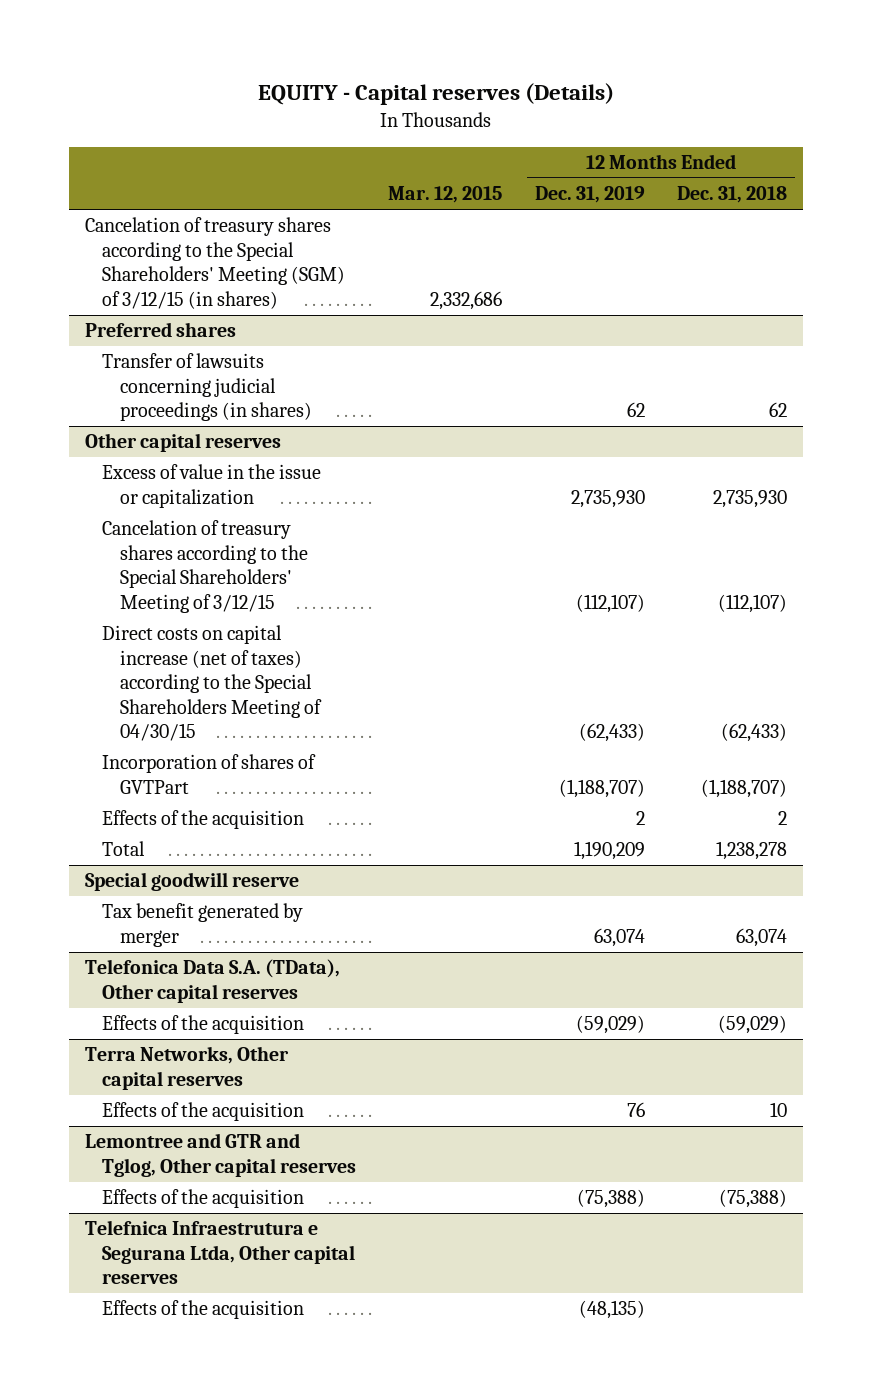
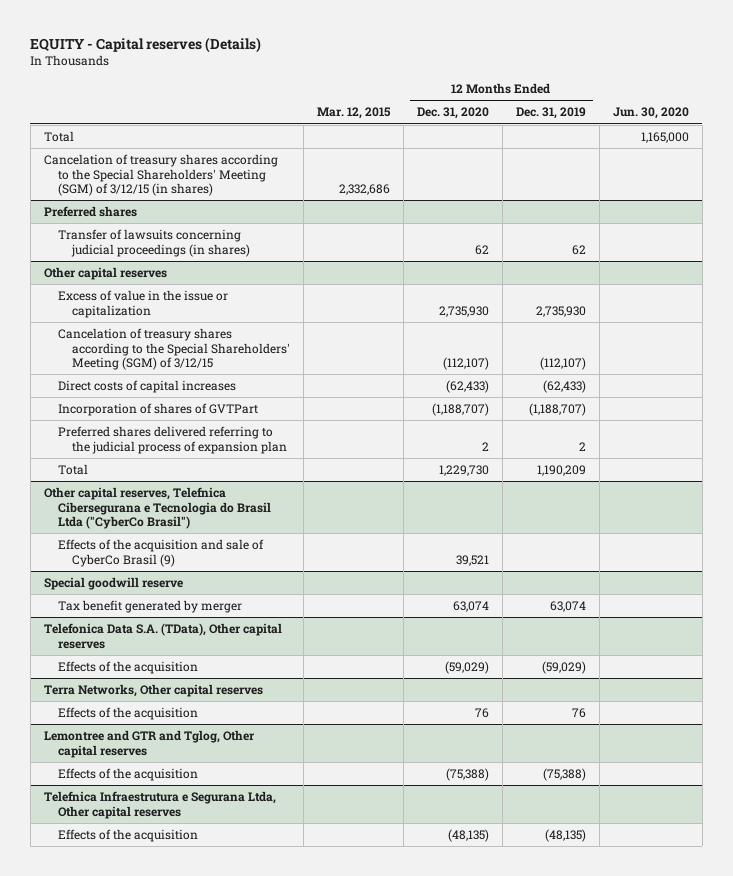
[676,186,787,204] Dec. 31, 2018 -> none
none -> [416,107,489,120] Dec. 31, 2020
none -> [612,107,689,120] Jun. 30, 2020
none -> [43,130,74,142] Total
[102,520,309,613] Cancelation of treasury shares according to the Special Shareholders' Meeting of 3/12/15 -> [57,327,290,371] Cancelation of treasury shares according to the Special Shareholders' Meeting (SGM) of 3/12/15
[102,625,323,742] Direct costs on capital increase (net of taxes) according to the Special Shareholders Meeting of 04/30/15 -> [57,379,236,393] Direct costs of capital increases
[102,810,305,830] Effects of the acquisition -> none
none -> [57,425,287,454] Preferred shares delivered referring to the judicial process of expansion plan
none -> [43,486,271,530] Other capital reserves, Telefnica Cibersegurana e Tecnologia do Brasil Ltda ("CyberCo Brasil")
none -> [57,538,264,567] Effects of the acquisition and sale of CyberCo Brasil (9)

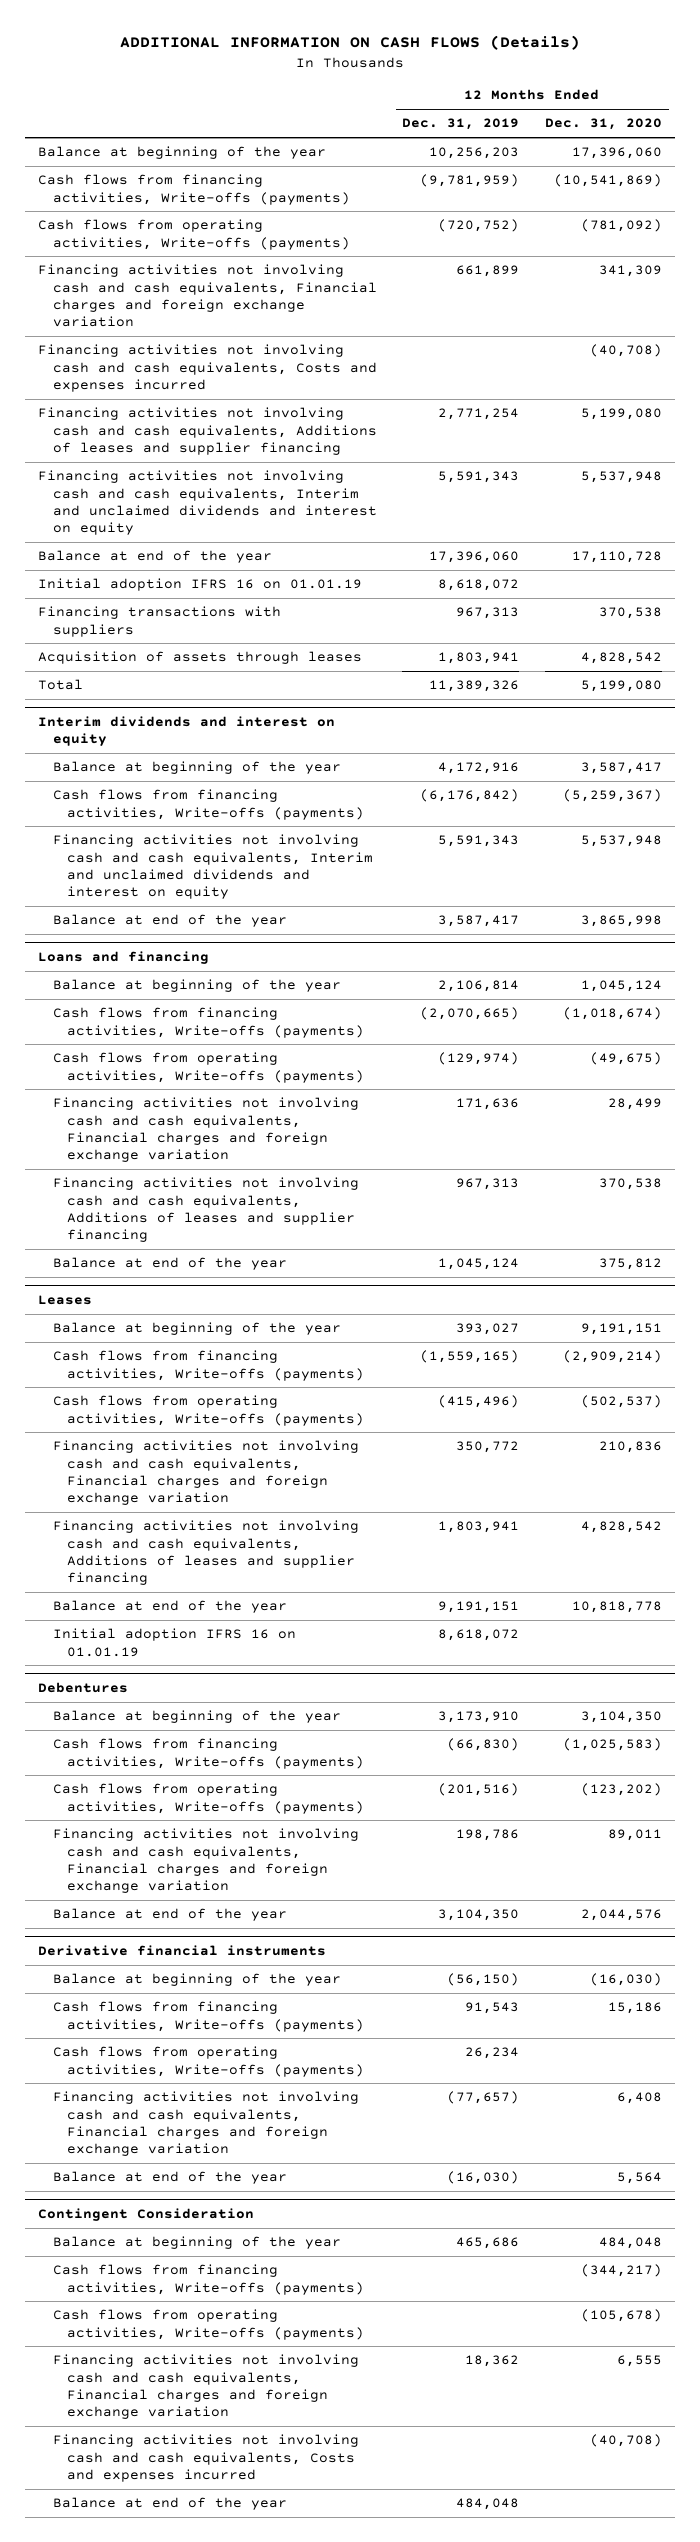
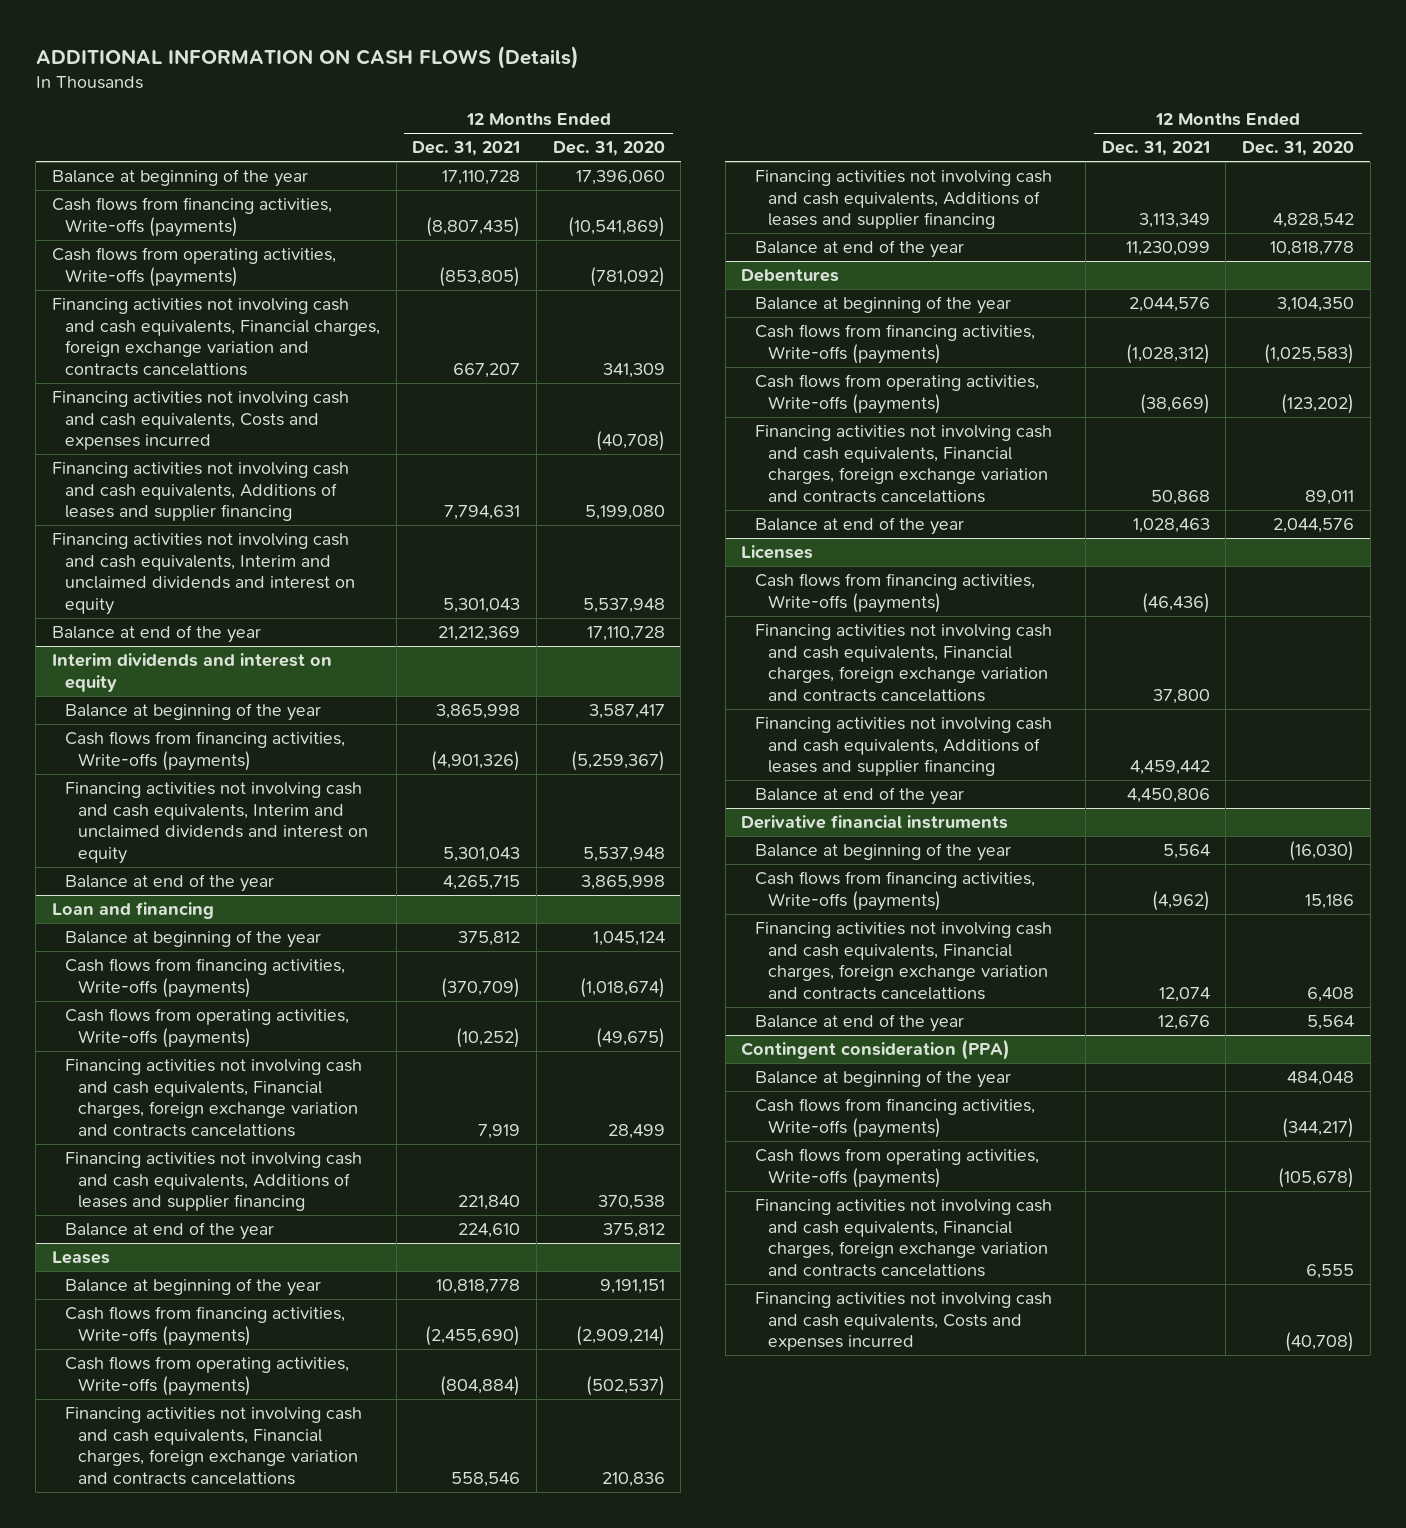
[402,118,520,131] Dec. 31, 2019 -> none
none -> [412,141,521,157] Dec. 31, 2021
[37,264,377,328] Financing activities not involving cash and cash equivalents, Financial charges and foreign exchange variation -> [52,298,381,377] Financing activities not involving cash and cash equivalents, Financial charges, foreign exchange variation and contracts cancelattions
[37,578,362,592] Initial adoption IFRS 16 on 01.01.19 -> none
[37,606,281,637] Financing transactions with suppliers -> none
[37,651,362,665] Acquisition of assets through leases -> none
[37,679,83,691] Total -> none
[37,950,209,964] Loans and financing -> [52,902,215,920] Loan and financing
[52,1097,359,1163] Financing activities not involving cash and cash equivalents, Financial charges and foreign exchange variation -> [65,1059,363,1138] Financing activities not involving cash and cash equivalents, Financial charges, foreign exchange variation and contracts cancelattions
[52,1440,359,1506] Financing activities not involving cash and cash equivalents, Financial charges and foreign exchange variation -> [65,1407,363,1486] Financing activities not involving cash and cash equivalents, Financial charges, foreign exchange variation and contracts cancelattions
[52,1628,296,1657] Initial adoption IFRS 16 on 01.01.19 -> none
[52,1828,359,1894] Financing activities not involving cash and cash equivalents, Financial charges and foreign exchange variation -> [754,425,1052,504] Financing activities not involving cash and cash equivalents, Financial charges, foreign exchange variation and contracts cancelattions
none -> [741,545,814,560] Licenses
none -> [754,573,1035,613] Cash flows from financing activities, Write-offs (payments)
none -> [754,624,1052,703] Financing activities not involving cash and cash equivalents, Financial charges, foreign exchange variation and contracts cancelattions
none -> [754,717,1052,777] Financing activities not involving cash and cash equivalents, Additions of leases and supplier financing
none -> [754,787,964,806] Balance at end of the year
[52,2046,365,2077] Cash flows from operating activities, Write-offs (payments) -> none
[52,2091,359,2157] Financing activities not involving cash and cash equivalents, Financial charges and foreign exchange variation -> [754,922,1052,1001] Financing activities not involving cash and cash equivalents, Financial charges, foreign exchange variation and contracts cancelattions
[37,2207,254,2221] Contingent Consideration -> [741,1039,1011,1061] Contingent consideration (PPA)
[52,2354,359,2420] Financing activities not involving cash and cash equivalents, Financial charges and foreign exchange variation -> [754,1199,1052,1278] Financing activities not involving cash and cash equivalents, Financial charges, foreign exchange variation and contracts cancelattions
[52,2497,287,2511] Balance at end of the year -> none

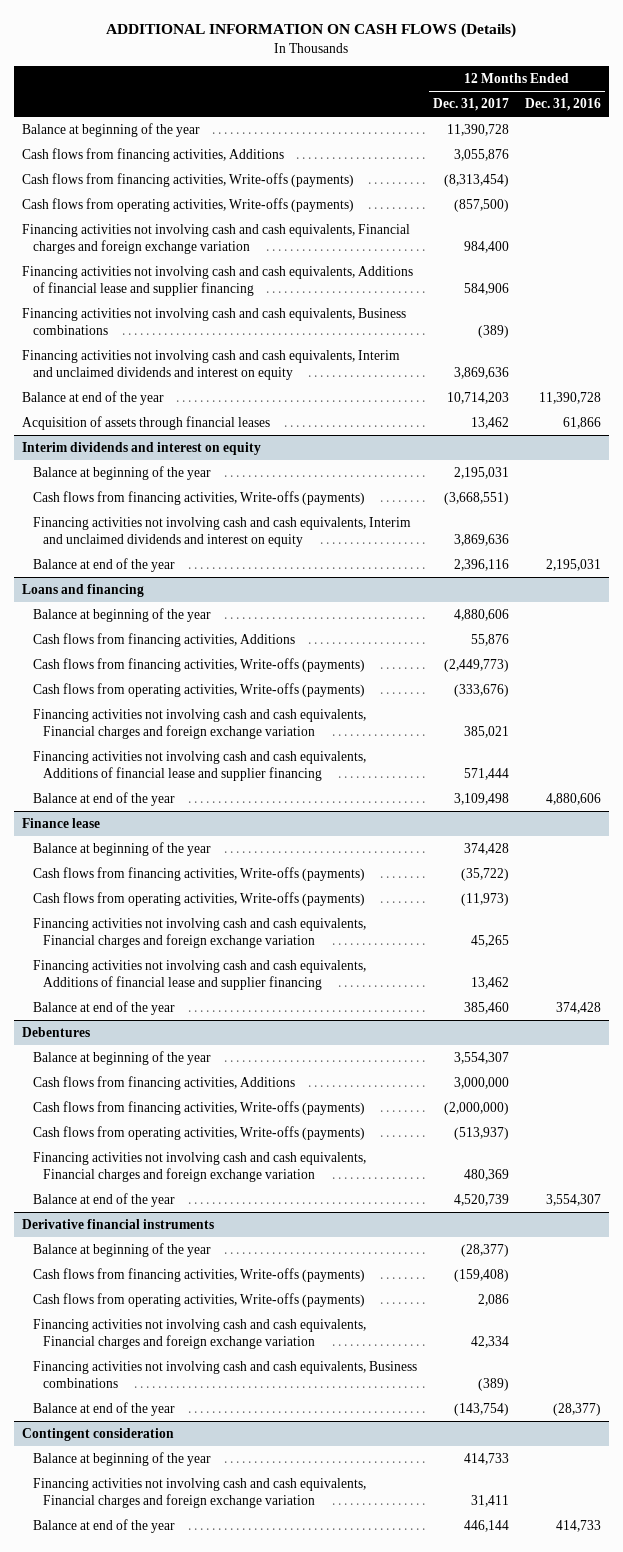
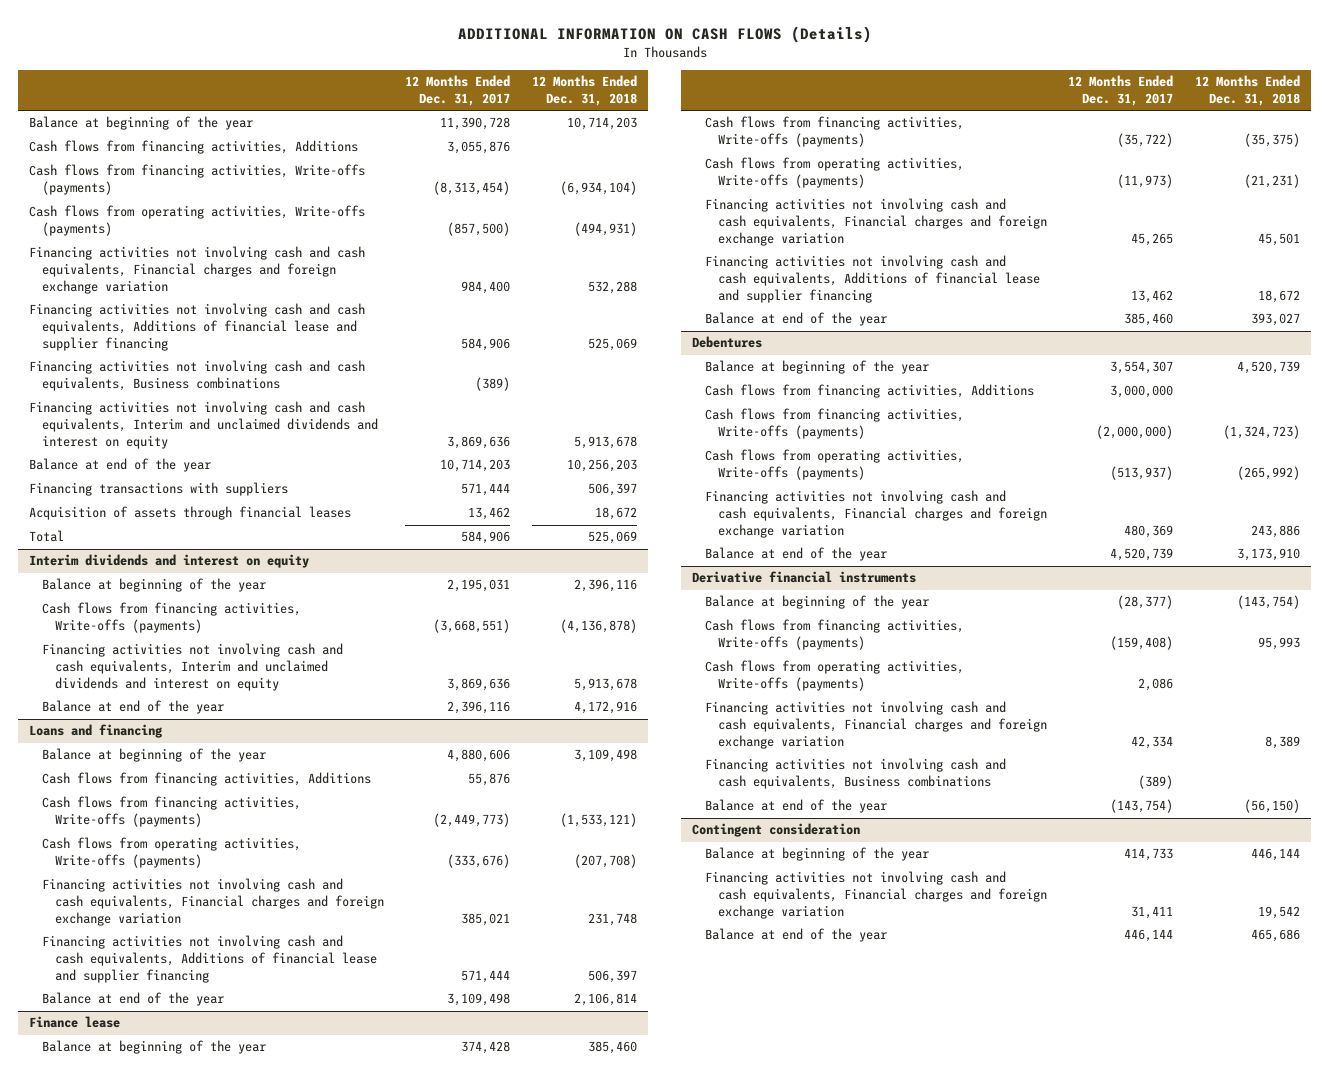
[524,98,601,112] Dec. 31, 2016 -> none
none -> [532,75,638,107] 12 Months Ended Dec. 31, 2018
none -> [29,482,289,497] Financing transactions with suppliers
none -> [29,530,65,543] Total

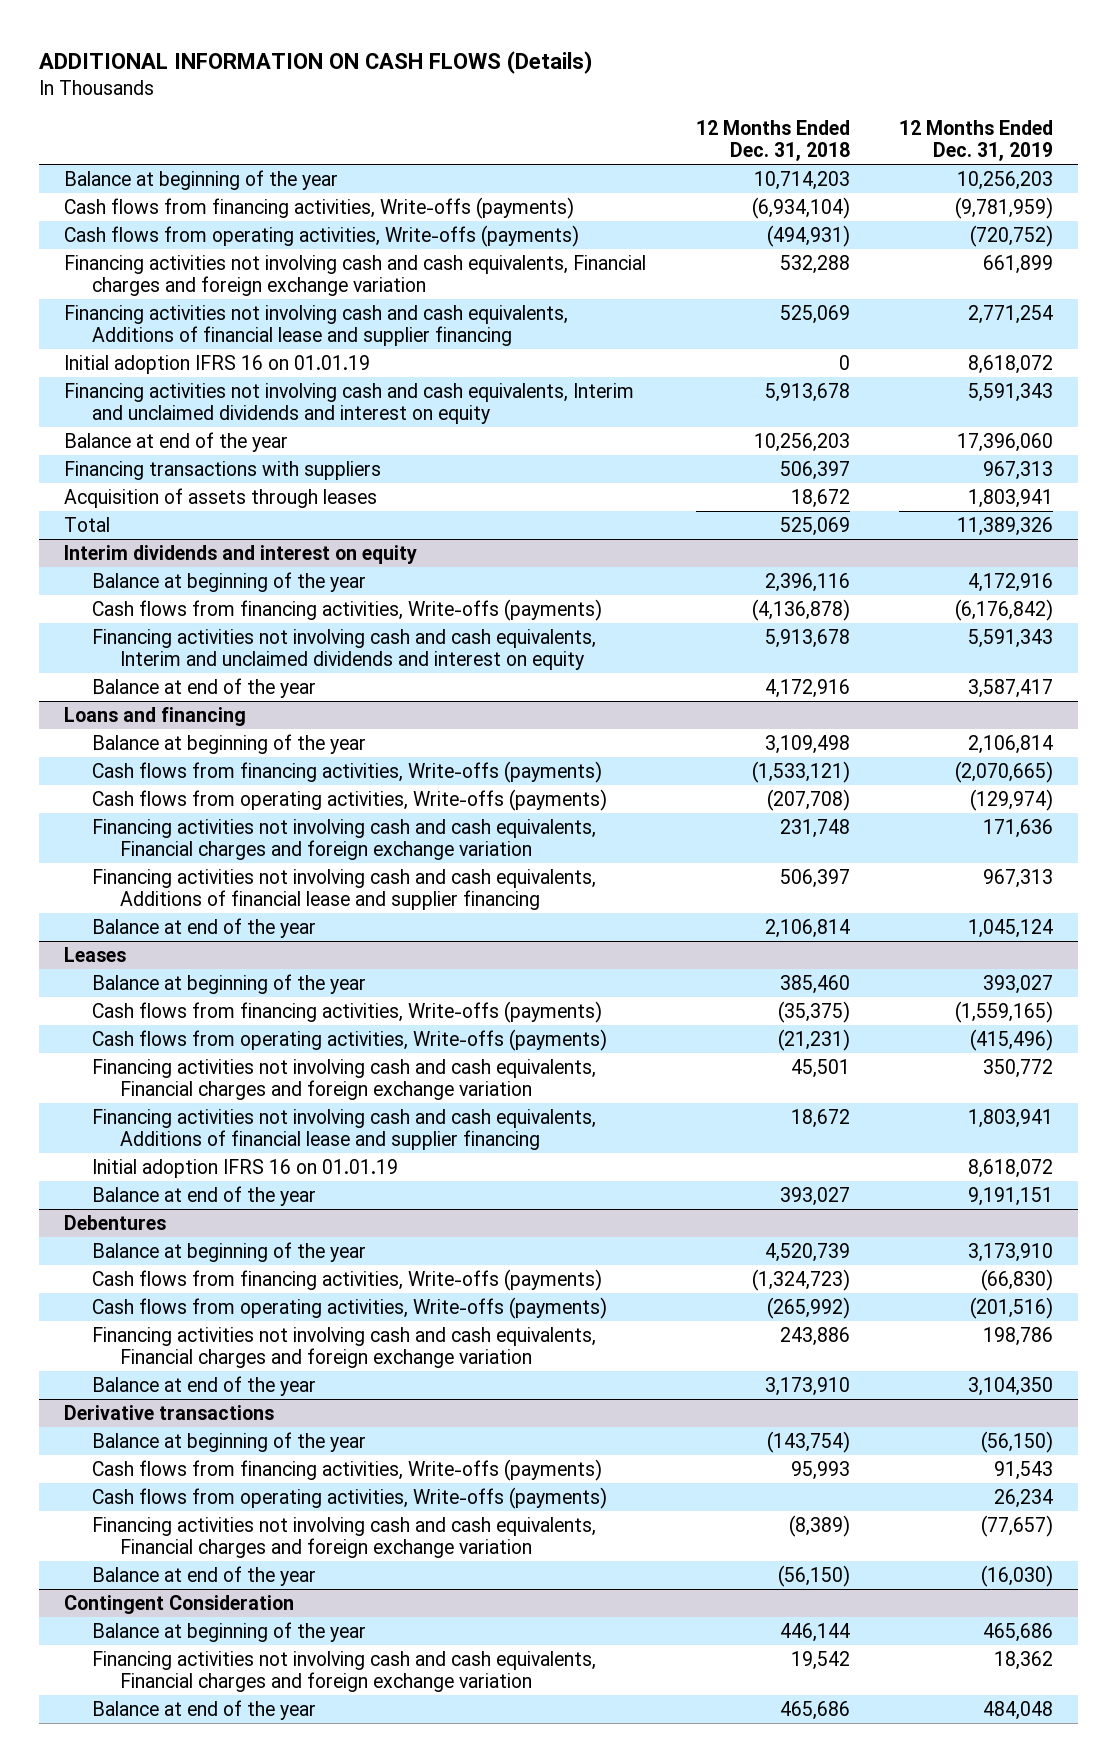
[405,75,511,107] 12 Months Ended Dec. 31, 2017 -> none
none -> [899,120,1054,162] 12 Months Ended Dec. 31, 2019
[29,140,359,155] Cash flows from financing activities, Additions -> none
[29,360,366,392] Financing activities not involving cash and cash equivalents, Business combinations -> none
none -> [64,354,371,374] Initial adoption IFRS 16 on 01.01.19
[29,506,352,521] Acquisition of assets through financial leases -> [64,487,378,508] Acquisition of assets through leases
[41,772,371,787] Cash flows from financing activities, Additions -> none
[29,1016,121,1029] Finance lease -> [64,946,127,962] Leases
none -> [92,1158,399,1178] Initial adoption IFRS 16 on 01.01.19
[704,384,1034,399] Cash flows from financing activities, Additions -> none
[692,571,917,584] Derivative financial instruments -> [64,1404,275,1420] Derivative transactions
[704,758,1006,790] Financing activities not involving cash and cash equivalents, Business combinations -> none
[1265,736,1301,750] 8,389 -> [788,1514,850,1537] (8,389)
[692,823,861,838] Contingent consideration -> [64,1594,295,1614] Contingent Consideration

